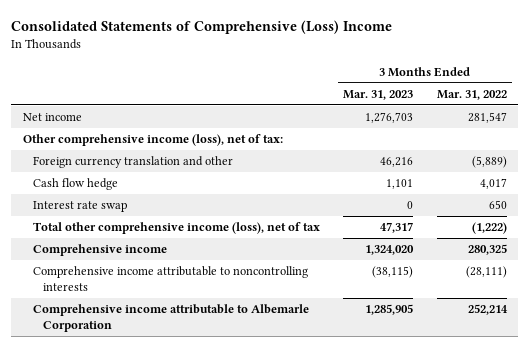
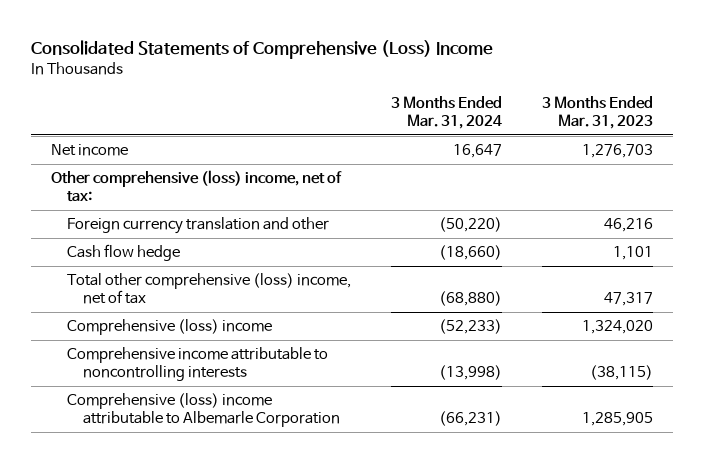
[436,89,507,100] Mar. 31, 2022 -> none
none -> [390,96,502,130] 3 Months Ended Mar. 31, 2024
[23,134,284,147] Other comprehensive income (loss), net of tax: -> [50,170,342,203] Other comprehensive (loss) income, net of tax:
[33,201,128,213] Interest rate swap -> none
[33,222,321,235] Total other comprehensive income (loss), net of tax -> [66,273,351,305] Total other comprehensive (loss) income, net of tax
[33,244,168,257] Comprehensive income -> [66,319,272,336] Comprehensive (loss) income
[33,304,310,332] Comprehensive income attributable to Albemarle Corporation -> [66,393,340,428] Comprehensive (loss) income attributable to Albemarle Corporation

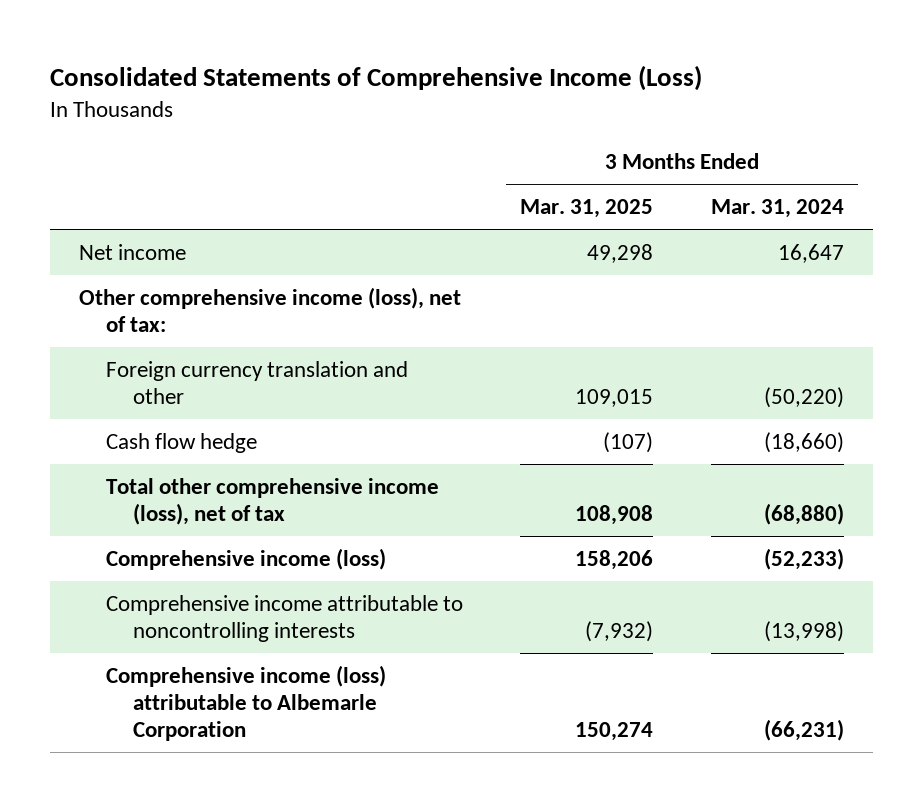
[30,40,493,60] Consolidated Statements of Comprehensive (Loss) Income -> [50,64,703,91] Consolidated Statements of Comprehensive Income (Loss)
[541,96,653,130] 3 Months Ended Mar. 31, 2023 -> none
none -> [520,199,654,219] Mar. 31, 2025
[50,170,342,203] Other comprehensive (loss) income, net of tax: -> [79,286,462,332] Other comprehensive income (loss), net of tax:
[66,273,351,305] Total other comprehensive (loss) income, net of tax -> [105,477,439,525] Total other comprehensive income (loss), net of tax
[66,319,272,336] Comprehensive (loss) income -> [105,547,386,570] Comprehensive income (loss)
[66,393,340,428] Comprehensive (loss) income attributable to Albemarle Corporation -> [105,664,386,741] Comprehensive income (loss) attributable to Albemarle Corporation

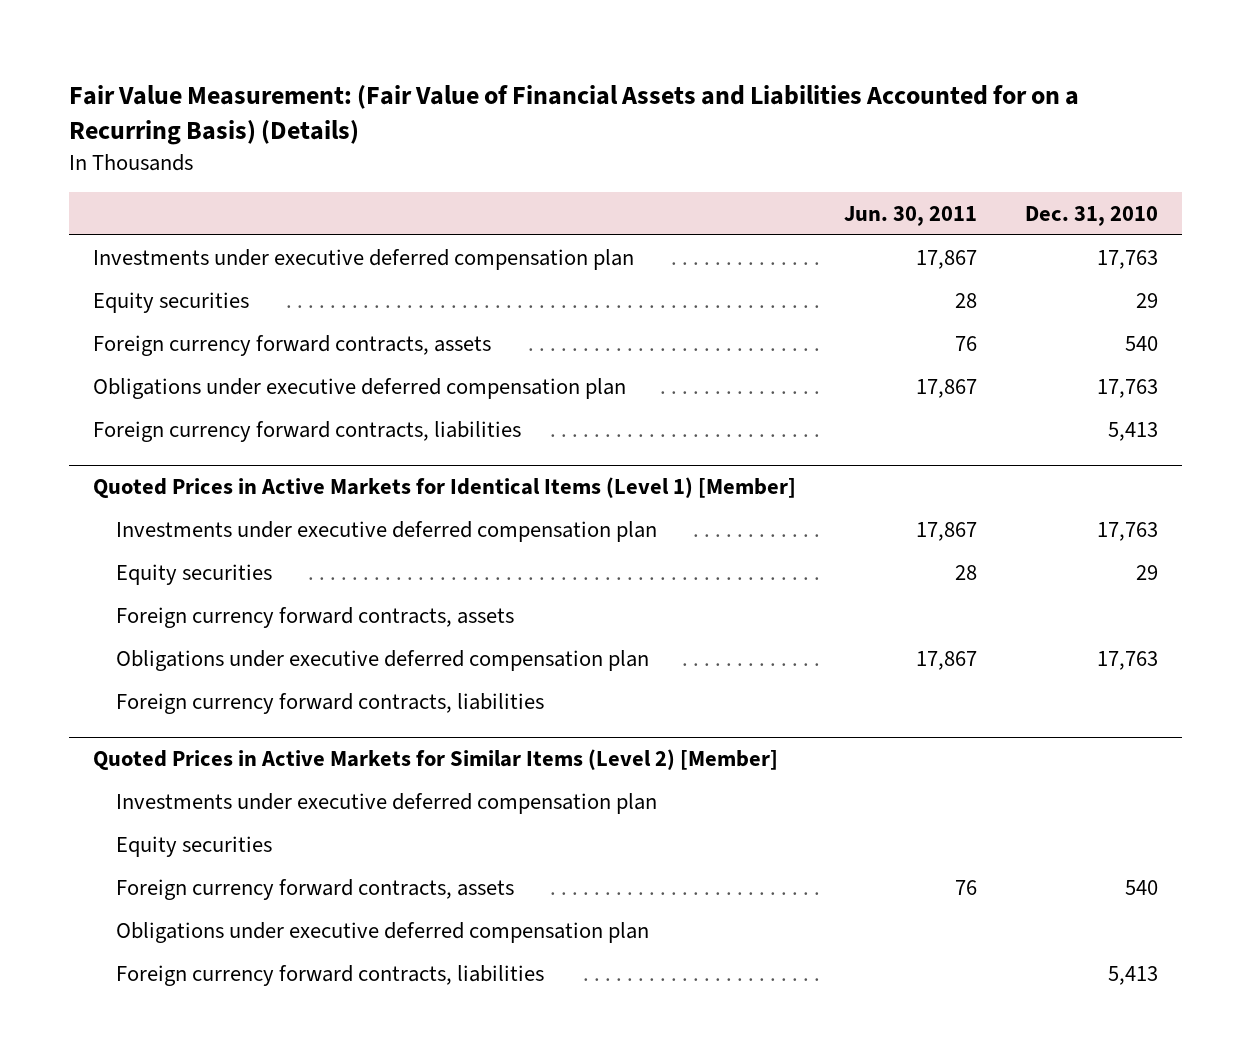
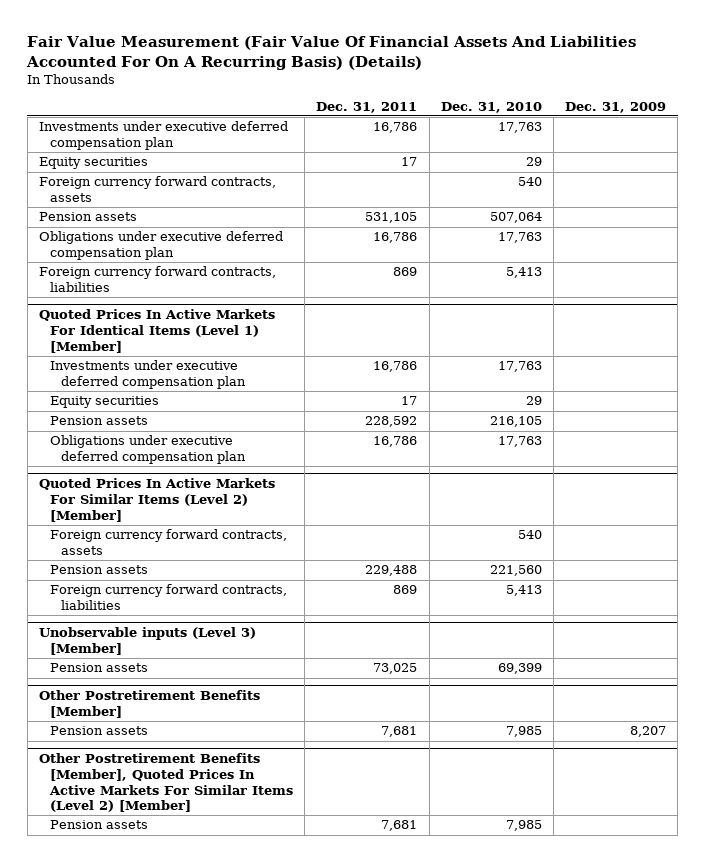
[68,84,1079,146] Fair Value Measurement: (Fair Value of Financial Assets and Liabilities Accounted for on a Recurring Basis) (Details) -> [26,36,637,70] Fair Value Measurement (Fair Value Of Financial Assets And Liabilities Accounted For On A Recurring Basis) (Details)
[844,205,978,226] Jun. 30, 2011 -> none
none -> [316,101,418,113] Dec. 31, 2011
none -> [565,101,667,113] Dec. 31, 2009
none -> [39,212,138,222] Pension assets
[92,477,796,499] Quoted Prices in Active Markets for Identical Items (Level 1) [Member] -> [39,309,276,353] Quoted Prices In Active Markets For Identical Items (Level 1) [Member]
[115,606,514,628] Foreign currency forward contracts, assets -> none
none -> [50,416,149,426] Pension assets
[115,692,544,714] Foreign currency forward contracts, liabilities -> none
[115,792,657,814] Investments under executive deferred compensation plan -> none
[115,835,272,857] Equity securities -> none
[92,749,778,771] Quoted Prices in Active Markets for Similar Items (Level 2) [Member] -> [39,478,276,522] Quoted Prices In Active Markets For Similar Items (Level 2) [Member]
[115,921,649,943] Obligations under executive deferred compensation plan -> none
none -> [50,565,149,575] Pension assets
none -> [39,627,257,655] Unobservable inputs (Level 3) [Member]
none -> [50,663,149,673] Pension assets
none -> [39,690,261,718] Other Postretirement Benefits [Member]
none -> [50,726,149,736] Pension assets
none -> [39,753,294,813] Other Postretirement Benefits [Member], Quoted Prices In Active Markets For Similar Items (Level 2) [Member]
none -> [50,820,149,830] Pension assets

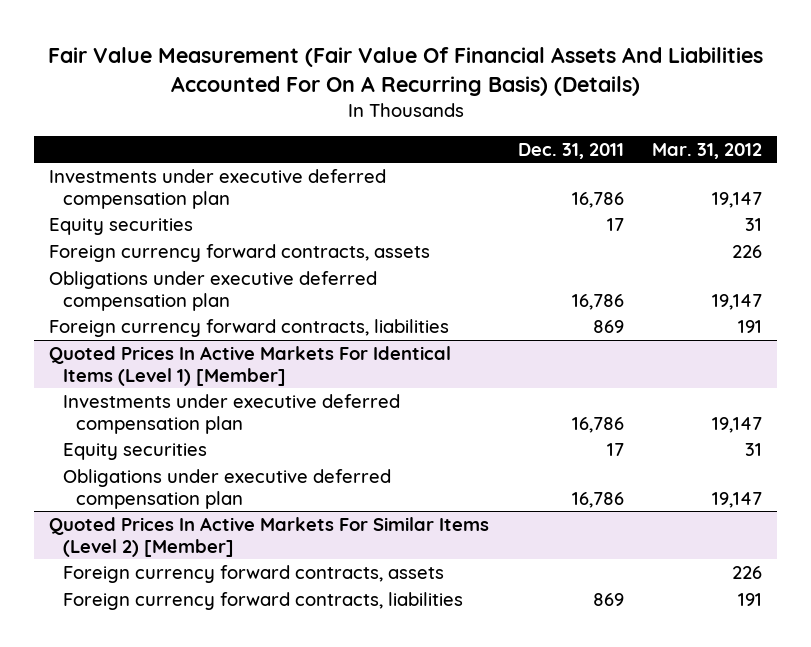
[440,101,542,113] Dec. 31, 2010 -> none
[565,101,667,113] Dec. 31, 2009 -> none
none -> [652,142,763,159] Mar. 31, 2012
[39,212,138,222] Pension assets -> none
[50,416,149,426] Pension assets -> none
[50,565,149,575] Pension assets -> none
[39,627,257,655] Unobservable inputs (Level 3) [Member] -> none
[50,663,149,673] Pension assets -> none
[39,690,261,718] Other Postretirement Benefits [Member] -> none
[50,726,149,736] Pension assets -> none
[39,753,294,813] Other Postretirement Benefits [Member], Quoted Prices In Active Markets For Similar Items (Level 2) [Member] -> none
[50,820,149,830] Pension assets -> none

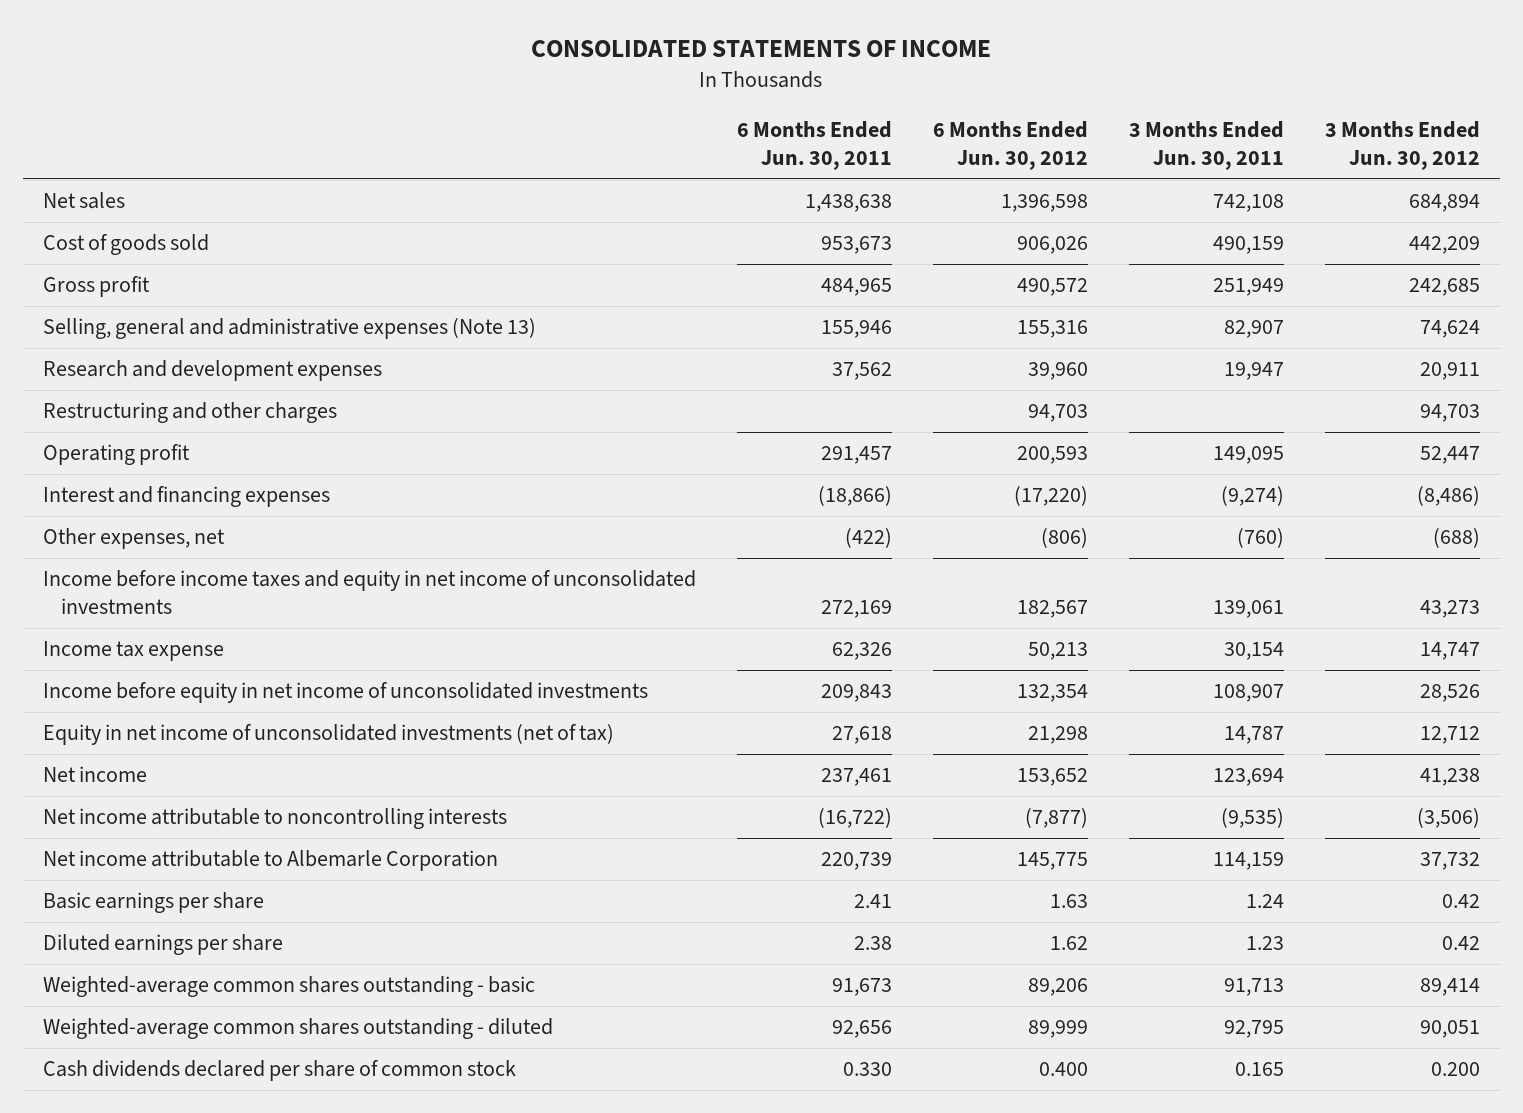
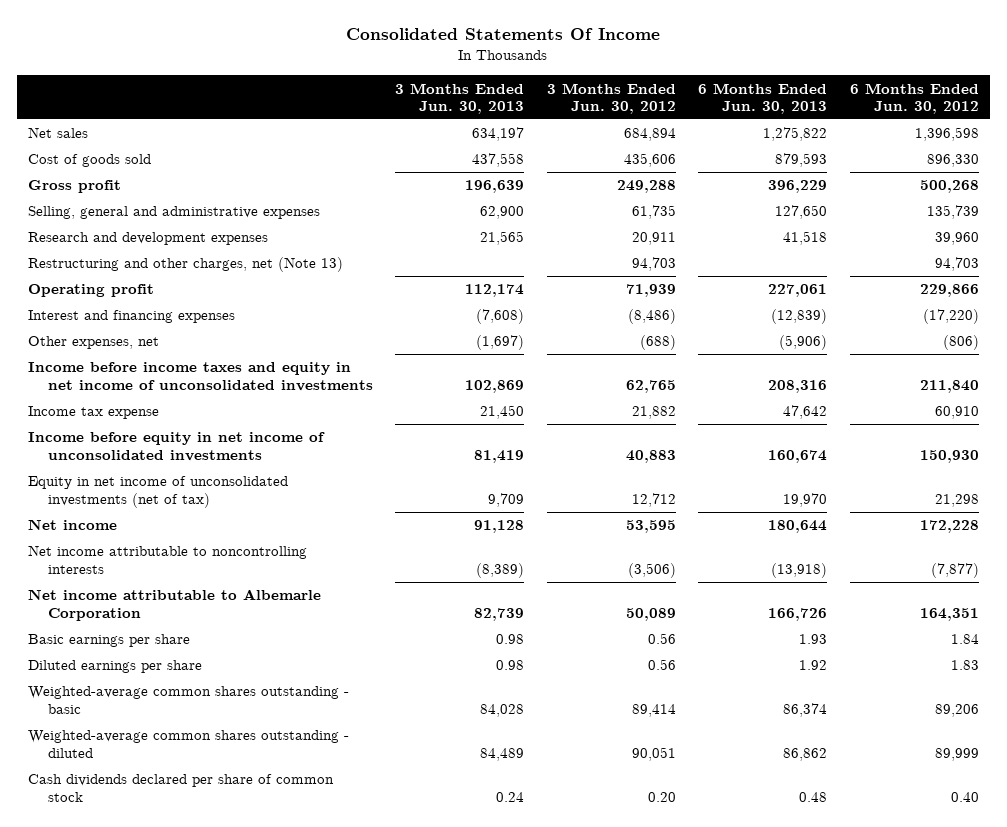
[531,39,992,57] CONSOLIDATED STATEMENTS OF INCOME -> [346,28,661,41] Consolidated Statements Of Income
[737,121,893,170] 6 Months Ended Jun. 30, 2011 -> none
[1128,121,1284,170] 3 Months Ended Jun. 30, 2011 -> none
none -> [395,82,525,114] 3 Months Ended Jun. 30, 2013
none -> [698,82,828,114] 6 Months Ended Jun. 30, 2013
[1016,236,1088,255] 906,026 -> [926,154,979,168] 896,330
[1408,236,1480,255] 442,209 -> [623,153,676,168] 435,606
[1016,278,1088,297] 490,572 -> [919,180,979,194] 500,268
[1408,278,1480,297] 242,685 -> [616,180,676,194] 249,288
[43,318,537,340] Selling, general and administrative expenses (Note 13) -> [28,206,321,220] Selling, general and administrative expenses
[1016,320,1088,339] 155,316 -> [926,205,979,220] 135,739
[1419,320,1480,339] 74,624 -> [631,205,676,220] 61,735
[43,402,338,424] Restructuring and other charges -> [28,257,344,273] Restructuring and other charges, net (Note 13)
[1016,446,1088,465] 200,593 -> [919,284,979,298] 229,866
[1419,446,1480,465] 52,447 -> [625,284,676,298] 71,939
[1016,600,1088,619] 182,567 -> [919,379,979,393] 211,840
[1419,600,1480,619] 43,273 -> [625,379,676,393] 62,765
[1027,642,1088,661] 50,213 -> [934,406,979,420] 60,910
[1419,642,1480,661] 14,747 -> [631,406,676,420] 21,882
[1016,684,1088,703] 132,354 -> [919,449,979,463] 150,930
[1419,684,1480,703] 28,526 -> [625,449,676,463] 40,883
[1016,768,1088,787] 153,652 -> [919,520,979,534] 172,228
[1419,768,1480,787] 41,238 -> [625,520,676,534] 53,595
[1016,852,1088,871] 145,775 -> [919,607,979,621] 164,351
[1419,852,1480,871] 37,732 -> [625,607,676,621] 50,089
[1049,894,1088,909] 1.63 -> [950,634,979,645] 1.84
[1441,894,1480,909] 0.42 -> [647,633,676,645] 0.56
[1049,936,1088,951] 1.62 -> [950,660,979,671] 1.83
[1441,936,1480,951] 0.42 -> [647,659,676,671] 0.56
[1038,1062,1088,1077] 0.400 -> [950,791,979,802] 0.40
[1430,1062,1480,1077] 0.200 -> [647,791,676,802] 0.20

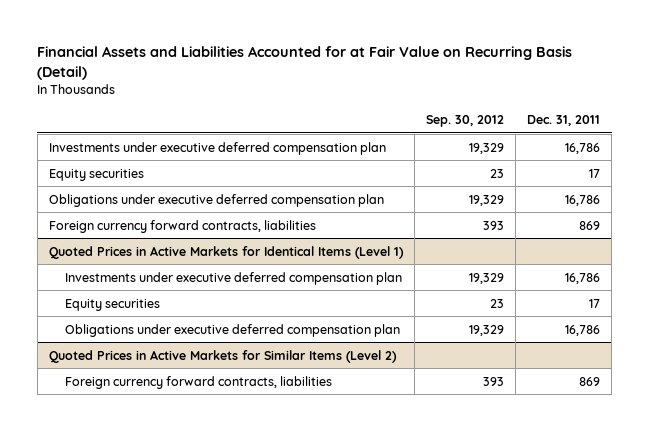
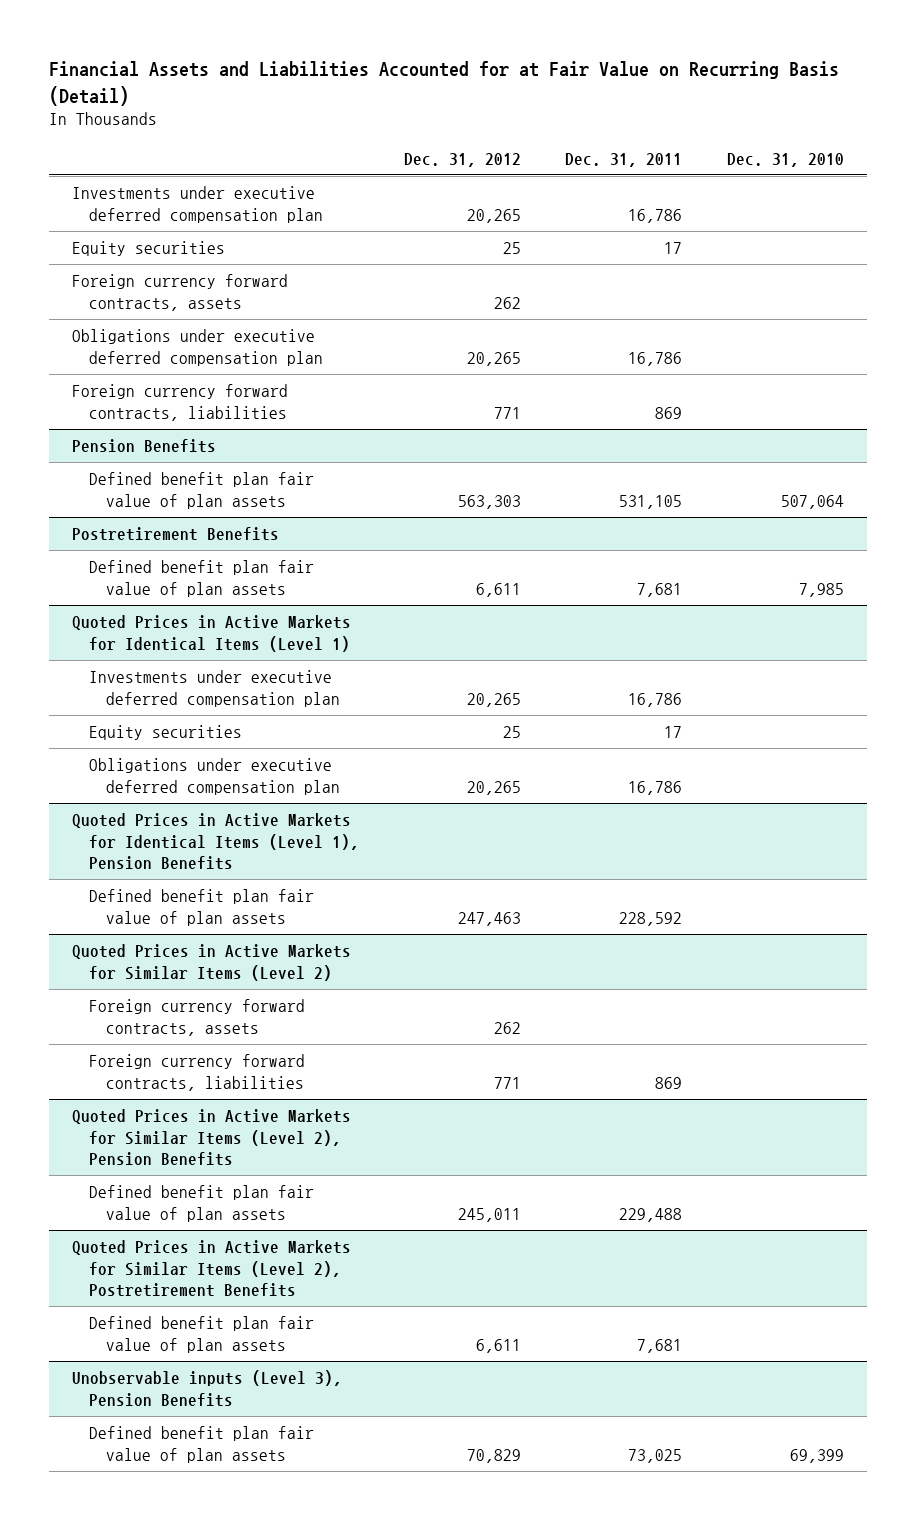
[426,114,505,127] Sep. 30, 2012 -> none
none -> [403,152,521,167] Dec. 31, 2012
none -> [727,152,845,167] Dec. 31, 2010
none -> [71,274,288,311] Foreign currency forward contracts, assets
none -> [71,439,216,454] Pension Benefits
none -> [88,472,314,509] Defined benefit plan fair value of plan assets
none -> [71,527,279,542] Postretirement Benefits
none -> [88,560,314,597] Defined benefit plan fair value of plan assets
none -> [71,813,359,870] Quoted Prices in Active Markets for Identical Items (Level 1), Pension Benefits
none -> [88,889,314,926] Defined benefit plan fair value of plan assets
none -> [88,999,305,1036] Foreign currency forward contracts, assets
none -> [71,1109,351,1166] Quoted Prices in Active Markets for Similar Items (Level 2), Pension Benefits
none -> [88,1185,314,1222] Defined benefit plan fair value of plan assets
none -> [71,1240,351,1297] Quoted Prices in Active Markets for Similar Items (Level 2), Postretirement Benefits
none -> [88,1316,314,1353] Defined benefit plan fair value of plan assets
none -> [71,1370,342,1407] Unobservable inputs (Level 3), Pension Benefits
none -> [88,1426,314,1463] Defined benefit plan fair value of plan assets

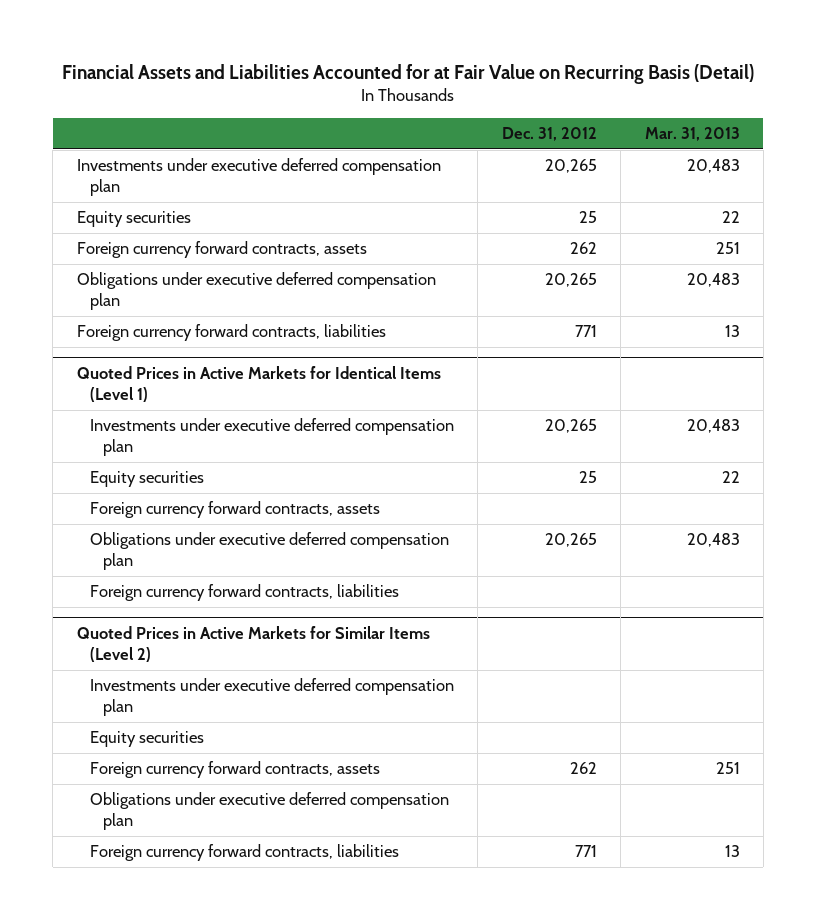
[565,152,683,167] Dec. 31, 2011 -> none
[727,152,845,167] Dec. 31, 2010 -> none
none -> [644,127,740,142] Mar. 31, 2013
[71,439,216,454] Pension Benefits -> none
[88,472,314,509] Defined benefit plan fair value of plan assets -> none
[71,527,279,542] Postretirement Benefits -> none
[88,560,314,597] Defined benefit plan fair value of plan assets -> none
none -> [89,501,380,519] Foreign currency forward contracts, assets
[71,813,359,870] Quoted Prices in Active Markets for Identical Items (Level 1), Pension Benefits -> none
[88,889,314,926] Defined benefit plan fair value of plan assets -> none
none -> [89,584,399,602] Foreign currency forward contracts, liabilities
none -> [89,678,454,717] Investments under executive deferred compensation plan
none -> [89,731,204,748] Equity securities
none -> [89,792,449,831] Obligations under executive deferred compensation plan
[71,1109,351,1166] Quoted Prices in Active Markets for Similar Items (Level 2), Pension Benefits -> none
[88,1185,314,1222] Defined benefit plan fair value of plan assets -> none
[71,1240,351,1297] Quoted Prices in Active Markets for Similar Items (Level 2), Postretirement Benefits -> none
[88,1316,314,1353] Defined benefit plan fair value of plan assets -> none
[71,1370,342,1407] Unobservable inputs (Level 3), Pension Benefits -> none
[88,1426,314,1463] Defined benefit plan fair value of plan assets -> none

